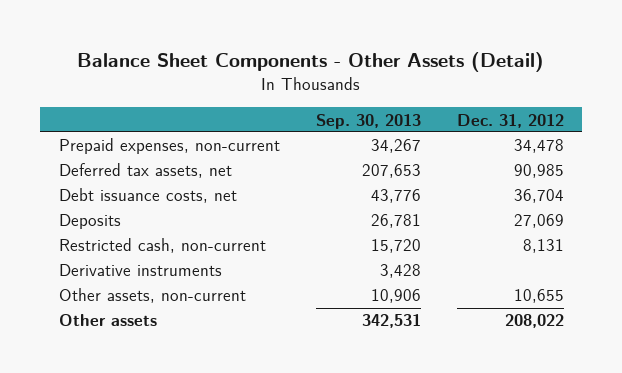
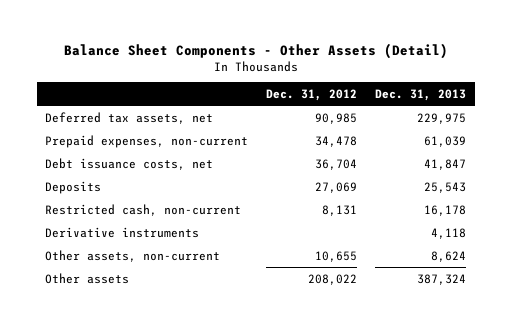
[315,113,421,129] Sep. 30, 2013 -> none
none -> [374,89,466,102] Dec. 31, 2013
[58,138,280,155] Prepaid expenses, non-current -> [45,134,249,148] Prepaid expenses, non-current

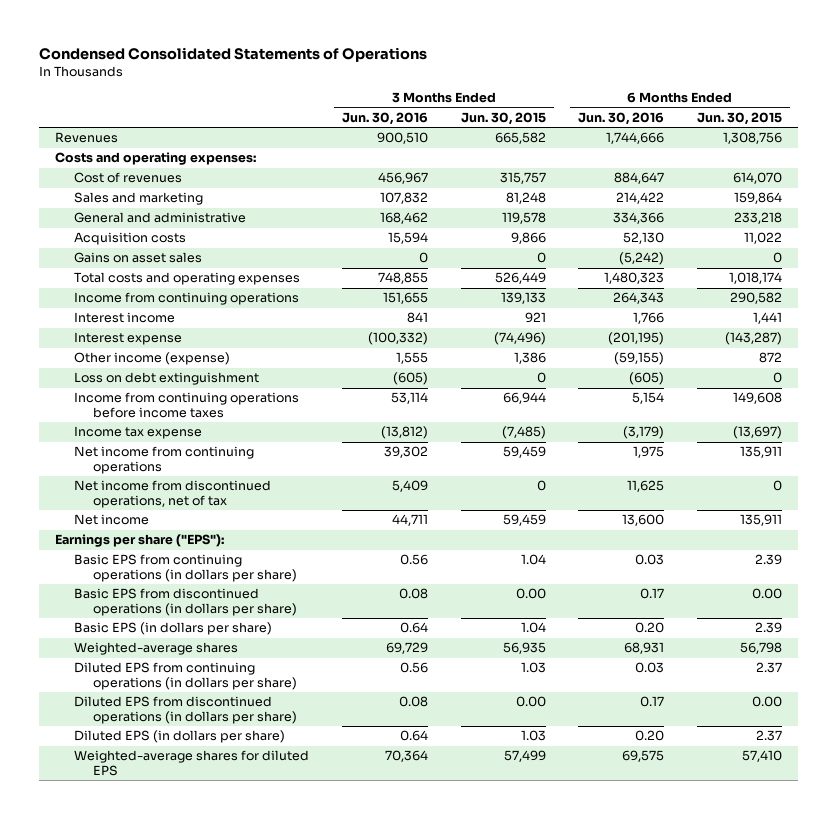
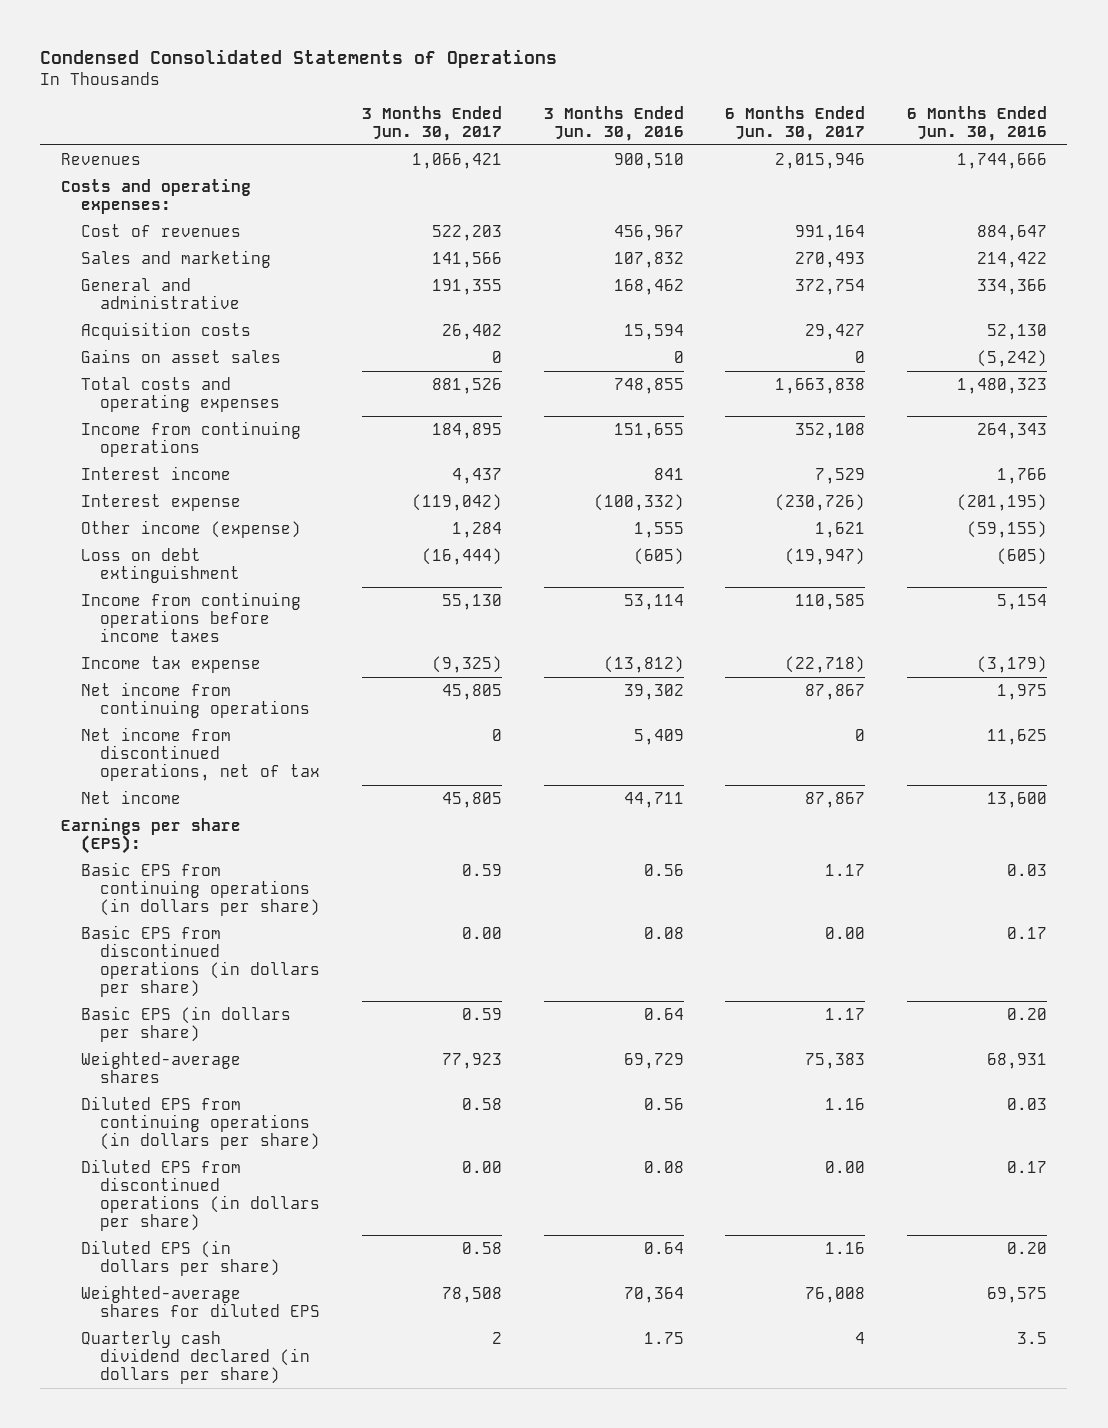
[460,112,546,126] Jun. 30, 2015 -> none
[696,112,782,126] Jun. 30, 2015 -> none
none -> [361,105,502,141] 3 Months Ended Jun. 30, 2017
none -> [725,105,866,141] 6 Months Ended Jun. 30, 2017
[55,534,225,548] Earnings per share ("EPS"): -> [61,817,242,854] Earnings per share (EPS):
none -> [80,1330,311,1385] Quarterly cash dividend declared (in dollars per share)

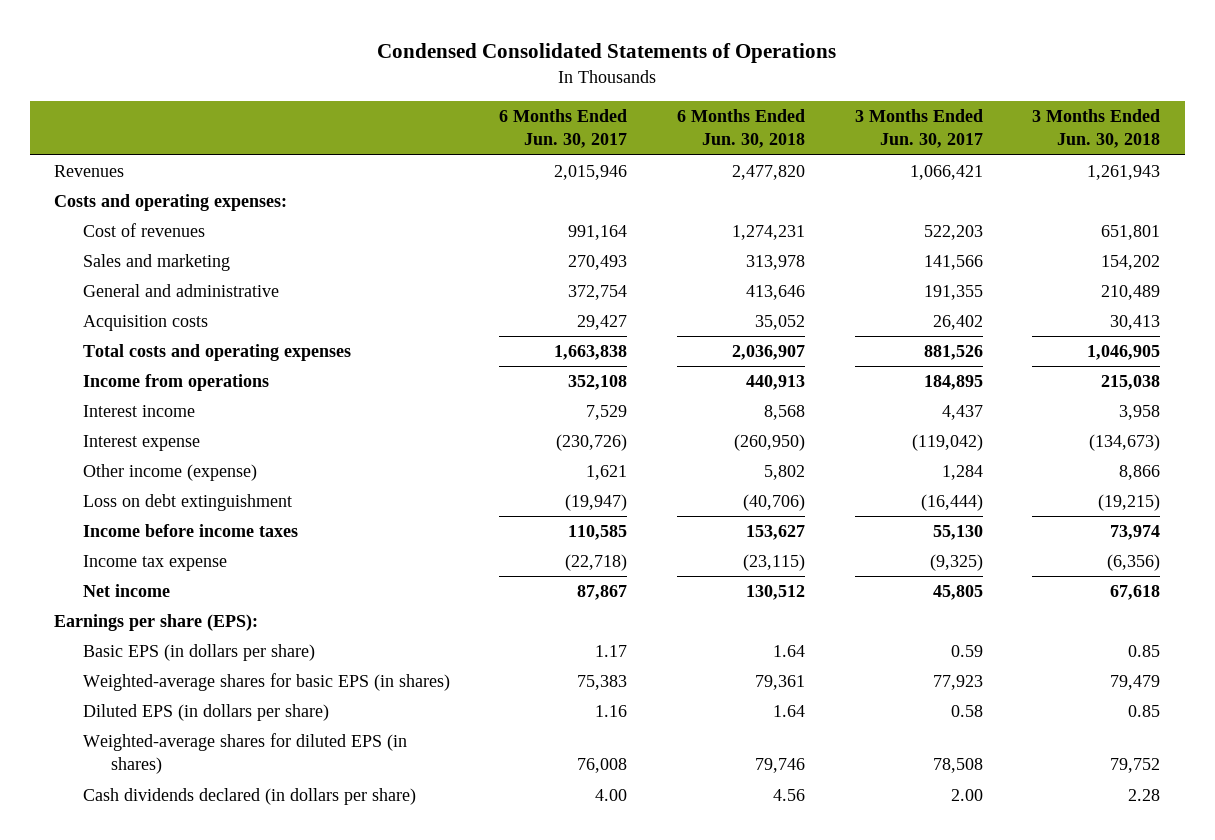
[543,105,684,141] 3 Months Ended Jun. 30, 2016 -> none
[906,105,1047,141] 6 Months Ended Jun. 30, 2016 -> none
none -> [677,109,806,149] 6 Months Ended Jun. 30, 2018
none -> [1032,109,1161,149] 3 Months Ended Jun. 30, 2018
[80,348,281,363] Gains on asset sales -> none
[80,420,301,457] Income from continuing operations -> [82,374,269,392] Income from operations
[80,591,301,643] Income from continuing operations before income taxes -> [82,524,298,538] Income before income taxes
[80,681,311,718] Net income from continuing operations -> none
[80,726,321,782] Net income from discontinued operations, net of tax -> none
[80,861,321,917] Basic EPS from continuing operations (in dollars per share) -> none
[80,924,321,998] Basic EPS from discontinued operations (in dollars per share) -> none
[80,1095,321,1151] Diluted EPS from continuing operations (in dollars per share) -> none
[80,1158,321,1232] Diluted EPS from discontinued operations (in dollars per share) -> none
[80,1050,241,1083] Weighted-average shares -> [82,673,450,692] Weighted-average shares for basic EPS (in shares)
[80,1284,321,1317] Weighted-average shares for diluted EPS -> [82,733,407,775] Weighted-average shares for diluted EPS (in shares)
[80,1330,311,1385] Quarterly cash dividend declared (in dollars per share) -> [82,788,416,806] Cash dividends declared (in dollars per share)
[491,1331,502,1344] 2 -> [950,789,983,802] 2.00
[855,1331,866,1344] 4 -> [595,789,628,802] 4.00

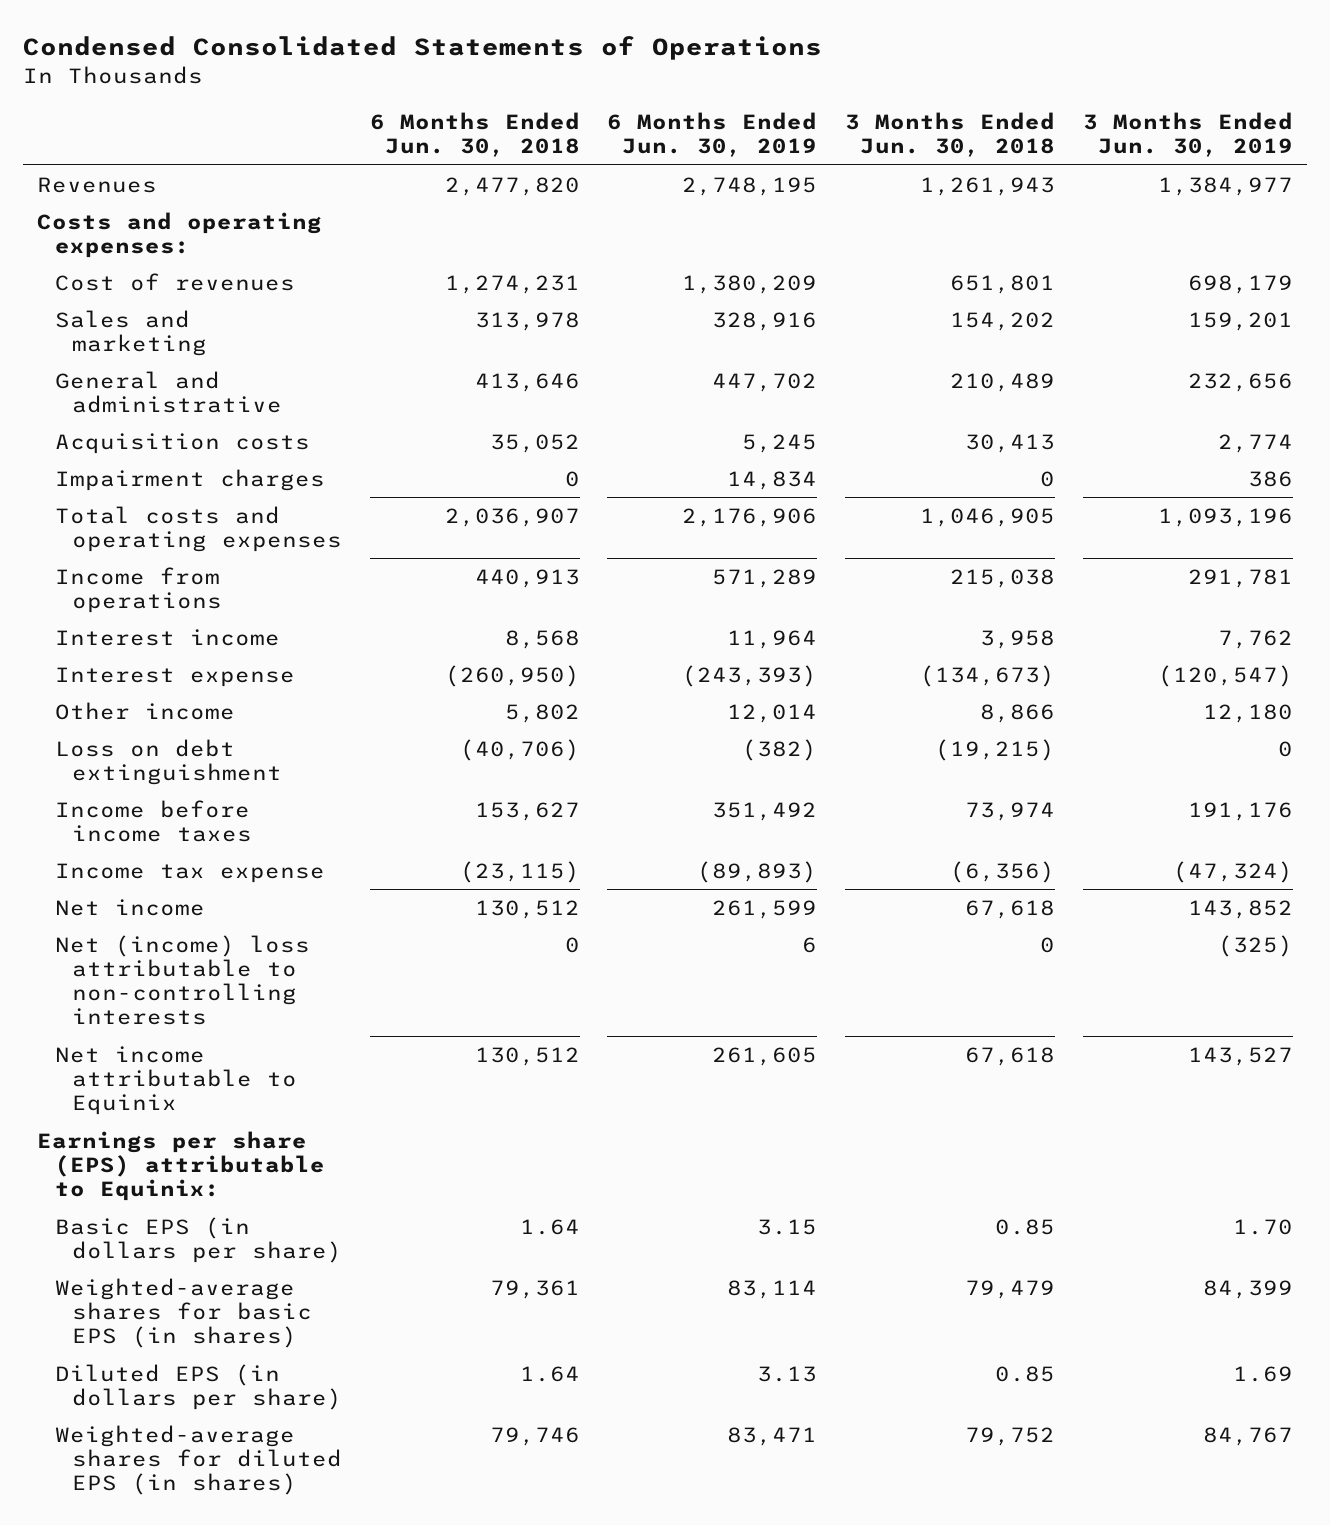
[499,109,628,149] 6 Months Ended Jun. 30, 2017 -> none
[854,109,983,149] 3 Months Ended Jun. 30, 2017 -> none
none -> [607,111,818,158] 6 Months Ended Jun. 30, 2019
none -> [1082,111,1293,158] 3 Months Ended Jun. 30, 2019
none -> [54,468,325,491] Impairment charges
[82,464,257,482] Other income (expense) -> [54,701,235,720] Other income
none -> [54,934,310,1026] Net (income) loss attributable to non-controlling interests
none -> [54,1045,297,1116] Net income attributable to Equinix
[54,614,259,632] Earnings per share (EPS): -> [37,1130,325,1202] Earnings per share (EPS) attributable to Equinix:
[82,788,416,806] Cash dividends declared (in dollars per share) -> none

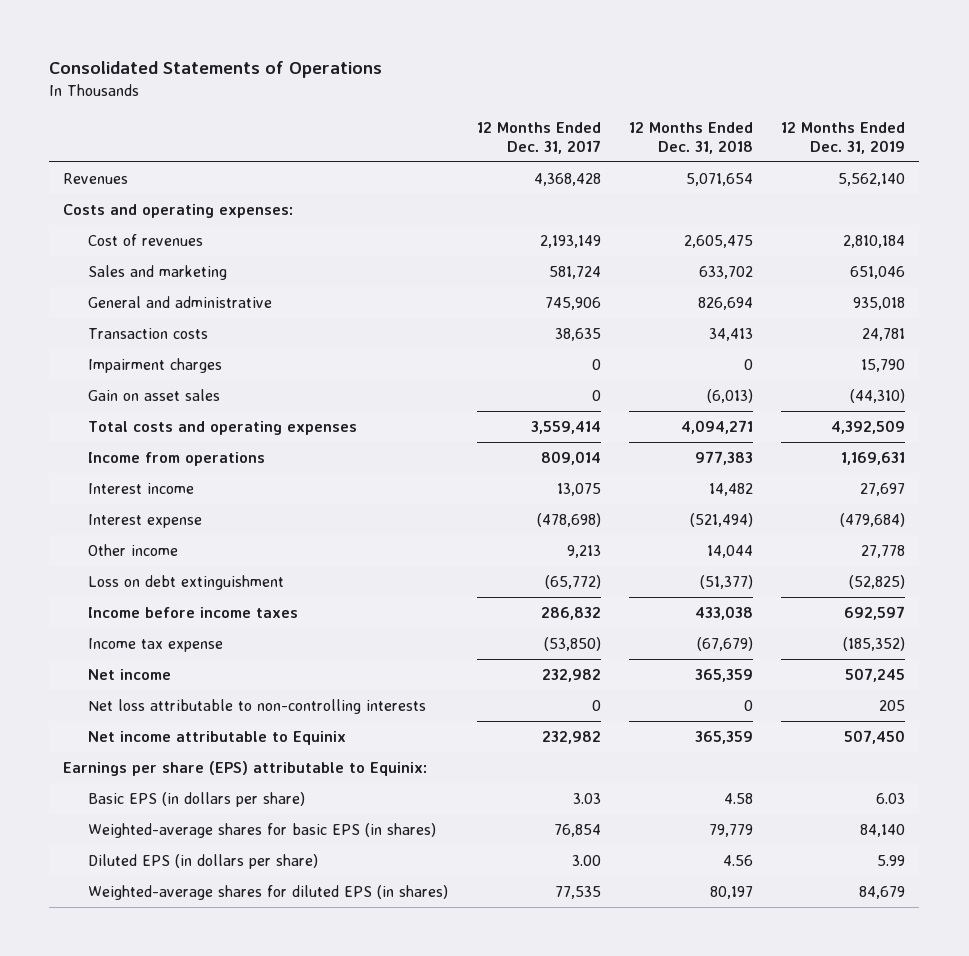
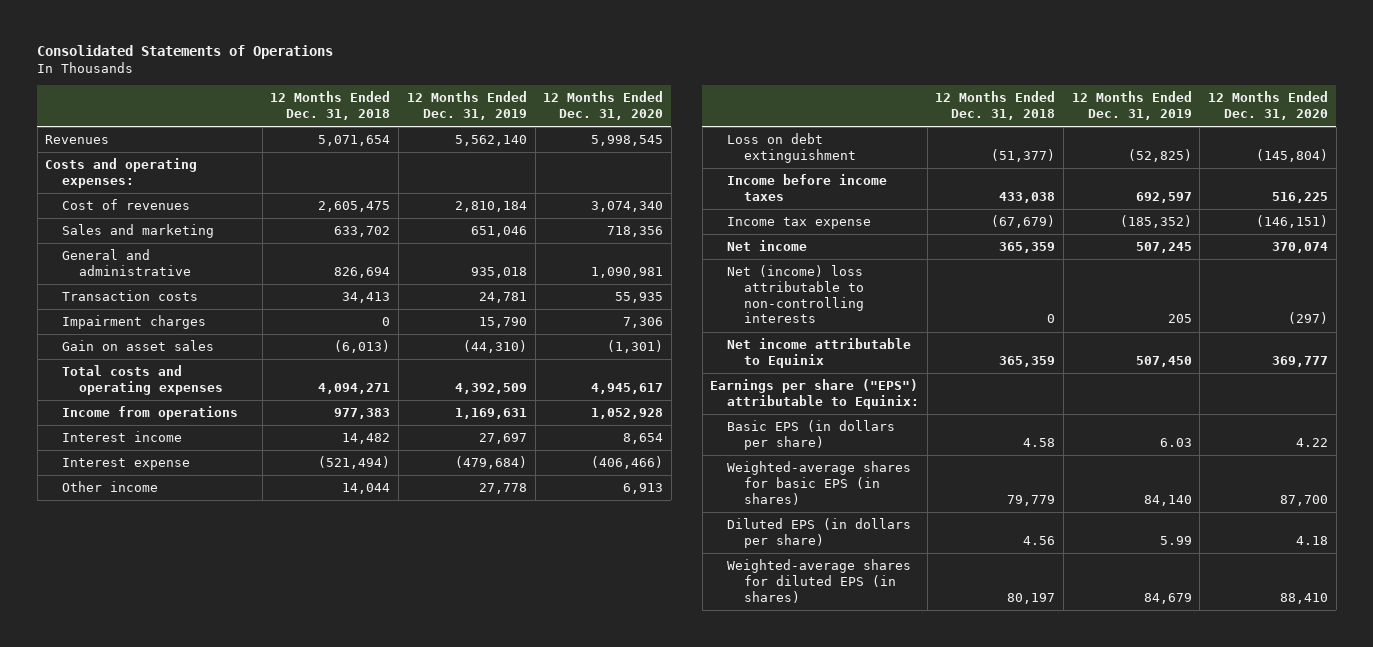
[476,122,601,154] 12 Months Ended Dec. 31, 2017 -> none
none -> [543,91,664,121] 12 Months Ended Dec. 31, 2020
[88,698,427,714] Net loss attributable to non-controlling interests -> [726,265,864,324] Net (income) loss attributable to non-controlling interests
[63,760,428,776] Earnings per share (EPS) attributable to Equinix: -> [710,379,919,409] Earnings per share ("EPS") attributable to Equinix:

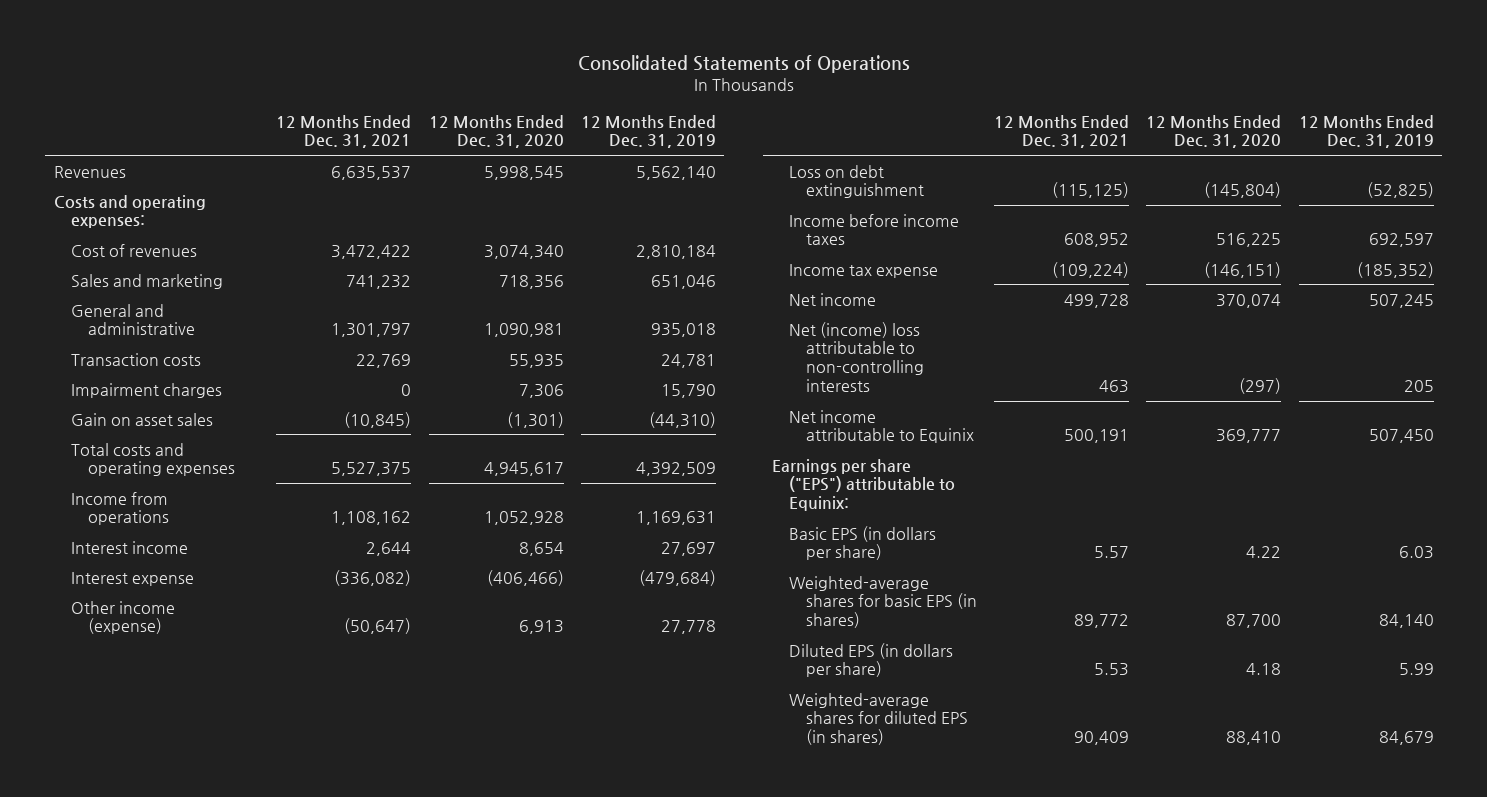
[270,91,391,121] 12 Months Ended Dec. 31, 2018 -> none
none -> [276,114,412,149] 12 Months Ended Dec. 31, 2021
[62,481,159,493] Other income -> [71,600,176,635] Other income (expense)

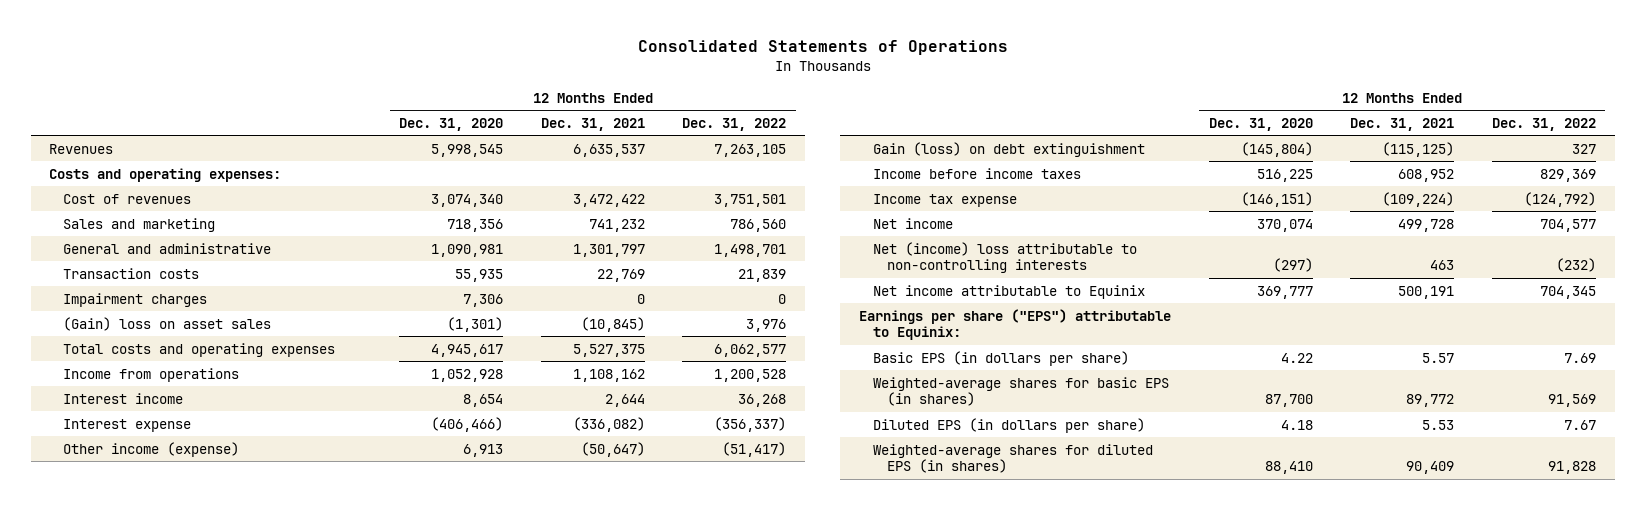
[580,114,716,149] 12 Months Ended Dec. 31, 2019 -> none
none -> [682,117,787,131] Dec. 31, 2022
[71,412,214,426] Gain on asset sales -> [63,316,272,331] (Gain) loss on asset sales
[789,164,925,199] Loss on debt extinguishment -> [873,141,1146,157] Gain (loss) on debt extinguishment

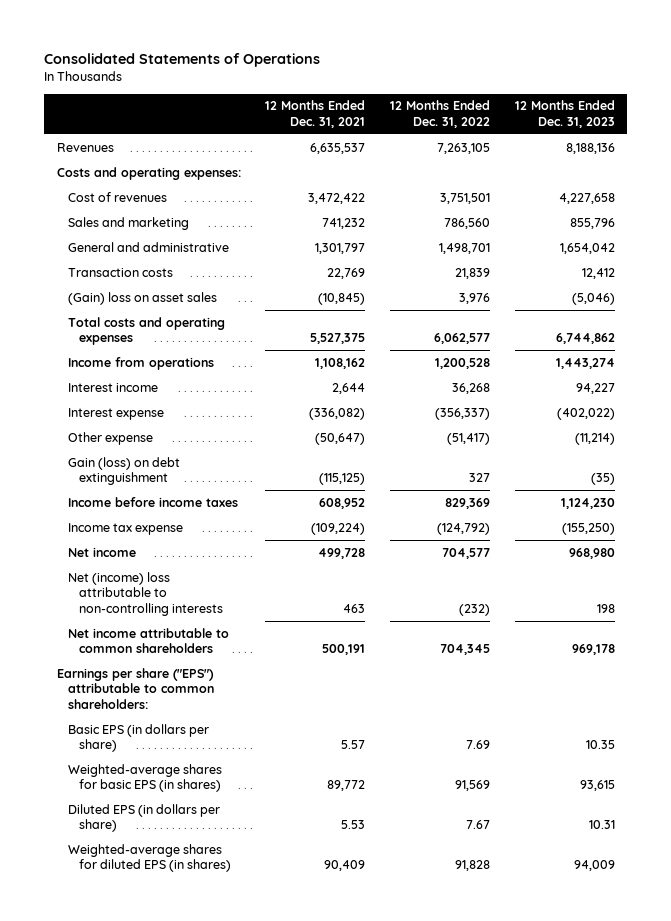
[399,117,504,131] Dec. 31, 2020 -> none
none -> [514,100,615,128] 12 Months Ended Dec. 31, 2023
[63,292,208,307] Impairment charges -> none
[63,441,240,457] Other income (expense) -> [67,431,153,445] Other expense
[873,284,1146,299] Net income attributable to Equinix -> [67,627,229,654] Net income attributable to common shareholders
[859,308,1172,341] Earnings per share ("EPS") attributable to Equinix: -> [56,667,214,709] Earnings per share ("EPS") attributable to common shareholders:

